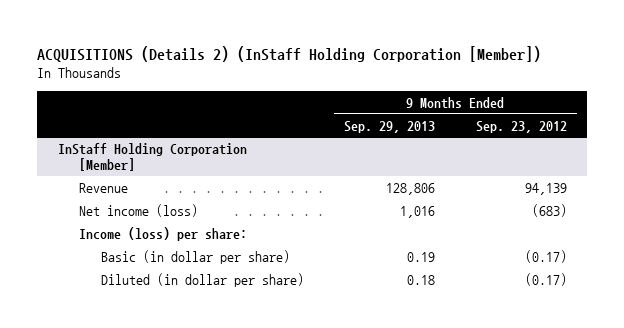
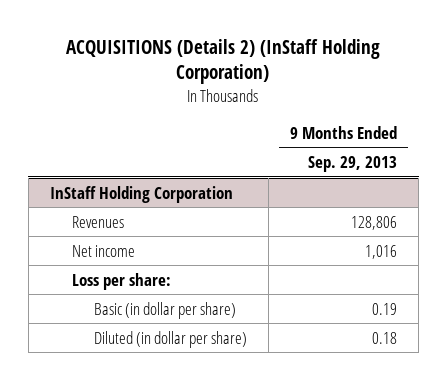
[37,45,542,62] ACQUISITIONS (Details 2) (InStaff Holding Corporation [Member]) -> [66,38,381,85] ACQUISITIONS (Details 2) (InStaff Holding Corporation)
[475,120,567,133] Sep. 23, 2012 -> none
[57,142,247,172] InStaff Holding Corporation [Member] -> [49,185,233,203] InStaff Holding Corporation
[79,182,129,193] Revenue -> [71,215,124,228] Revenues
[79,203,199,217] Net income (loss) -> [71,244,135,257] Net income
[79,226,248,241] Income (loss) per share: -> [71,272,171,290] Loss per share:

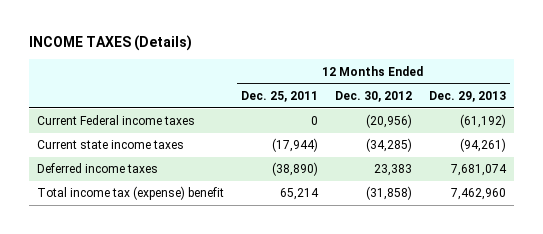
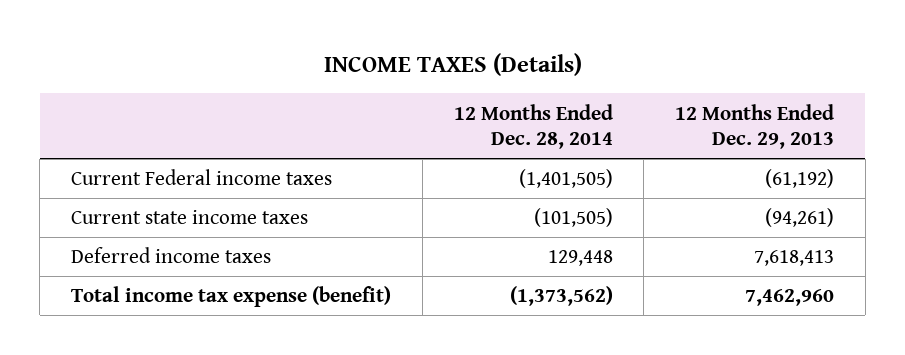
[241,90,319,102] Dec. 25, 2011 -> none
[334,90,412,102] Dec. 30, 2012 -> none
none -> [453,103,613,150] 12 Months Ended Dec. 28, 2014
[450,164,507,177] 7,681,074 -> [754,250,835,267] 7,618,413
[37,186,225,201] Total income tax (expense) benefit -> [71,286,392,308] Total income tax expense (benefit)

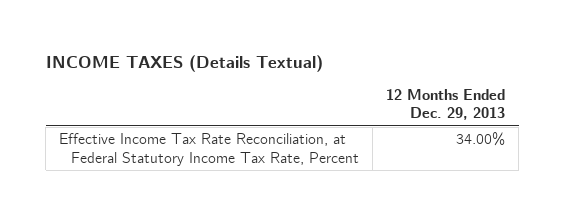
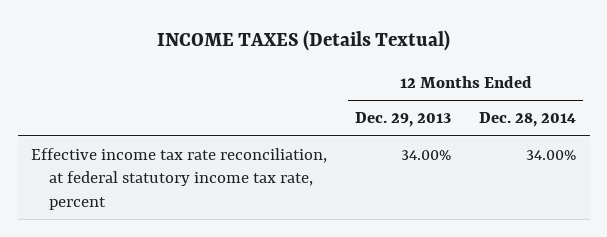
none -> [478,112,576,128] Dec. 28, 2014
[59,133,360,166] Effective Income Tax Rate Reconciliation, at Federal Statutory Income Tax Rate, Percent -> [31,148,328,210] Effective income tax rate reconciliation, at federal statutory income tax rate, percent

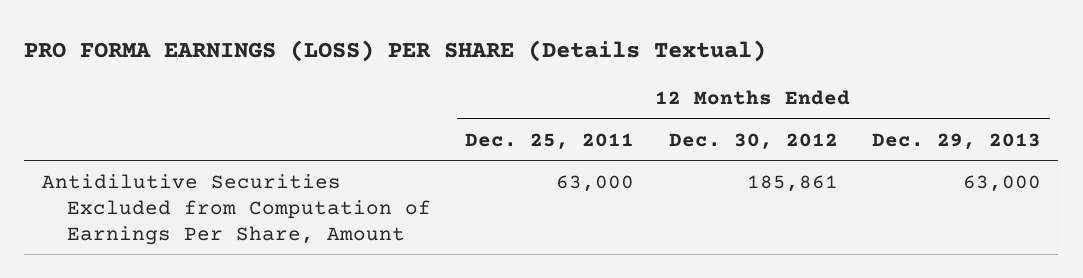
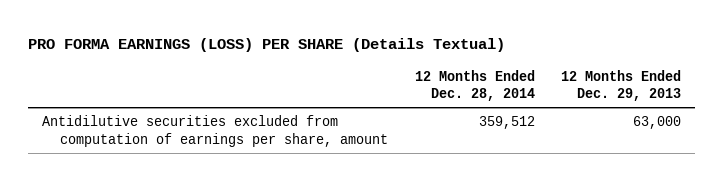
[465,132,635,150] Dec. 25, 2011 -> none
[668,132,838,150] Dec. 30, 2012 -> none
none -> [414,69,535,102] 12 Months Ended Dec. 28, 2014
[41,173,431,245] Antidilutive Securities Excluded from Computation of Earnings Per Share, Amount -> [41,114,389,147] Antidilutive securities excluded from computation of earnings per share, amount

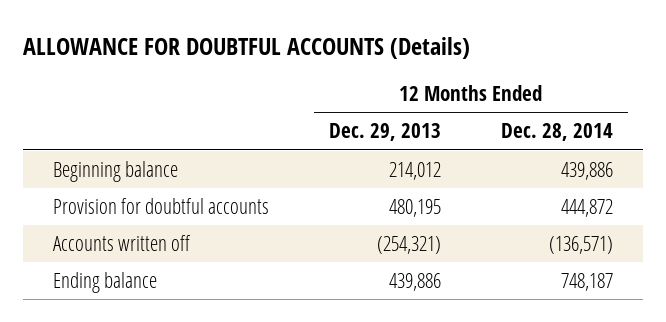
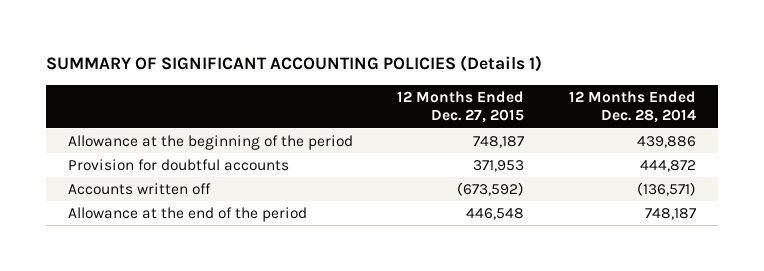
[23,37,471,60] ALLOWANCE FOR DOUBTFUL ACCOUNTS (Details) -> [45,55,542,73] SUMMARY OF SIGNIFICANT ACCOUNTING POLICIES (Details 1)
[328,123,441,142] Dec. 29, 2013 -> none
none -> [397,90,525,124] 12 Months Ended Dec. 27, 2015
[53,160,179,182] Beginning balance -> [67,135,353,151] Allowance at the beginning of the period
[53,271,158,293] Ending balance -> [67,207,307,223] Allowance at the end of the period

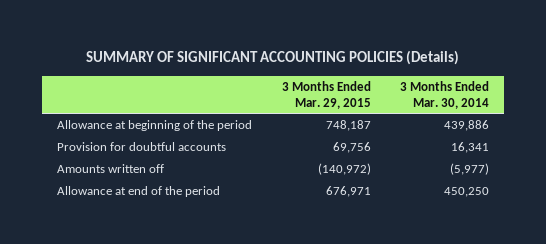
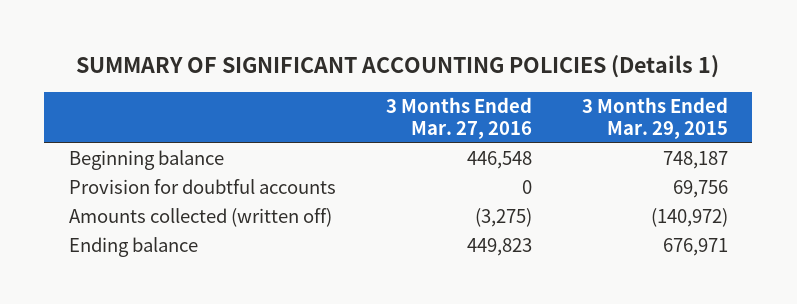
[86,50,460,66] SUMMARY OF SIGNIFICANT ACCOUNTING POLICIES (Details) -> [76,55,720,79] SUMMARY OF SIGNIFICANT ACCOUNTING POLICIES (Details 1)
[400,80,490,109] 3 Months Ended Mar. 30, 2014 -> none
none -> [385,97,532,139] 3 Months Ended Mar. 27, 2016
[56,120,252,132] Allowance at beginning of the period -> [69,150,225,171] Beginning balance
[56,164,164,174] Amounts written off -> [69,208,333,228] Amounts collected (written off)
[56,186,220,198] Allowance at end of the period -> [69,237,199,258] Ending balance

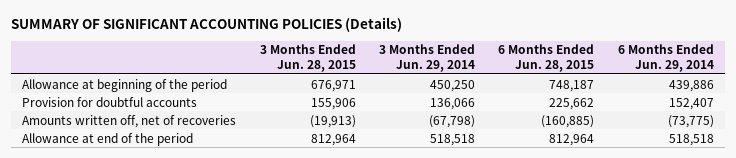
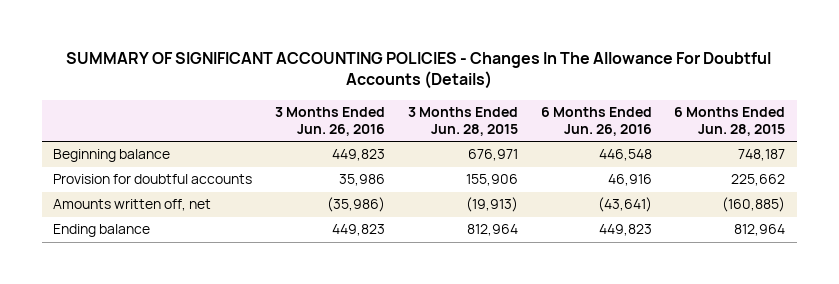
[10,16,402,32] SUMMARY OF SIGNIFICANT ACCOUNTING POLICIES (Details) -> [66,51,772,90] SUMMARY OF SIGNIFICANT ACCOUNTING POLICIES - Changes In The Allowance For Doubtful Accounts (Details)
[378,44,475,72] 3 Months Ended Jun. 29, 2014 -> none
[617,44,714,72] 6 Months Ended Jun. 29, 2014 -> none
none -> [274,107,385,136] 3 Months Ended Jun. 26, 2016
none -> [540,107,652,136] 6 Months Ended Jun. 26, 2016
[22,78,228,92] Allowance at beginning of the period -> [53,149,171,163] Beginning balance
[22,114,237,128] Amounts written off, net of recoveries -> [53,199,212,212] Amounts written off, net
[22,132,194,146] Allowance at end of the period -> [53,224,151,238] Ending balance

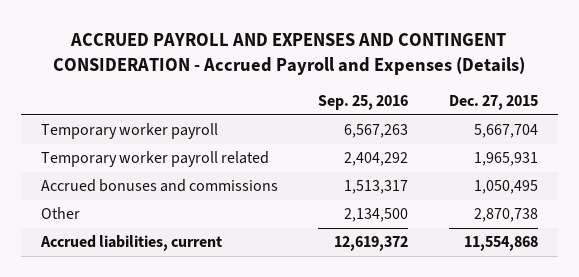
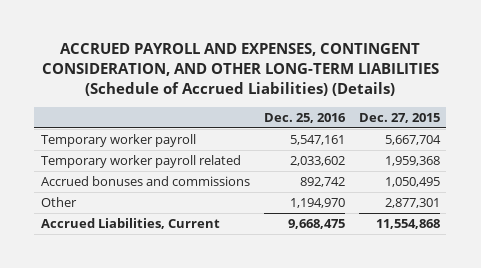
[53,32,526,75] ACCRUED PAYROLL AND EXPENSES AND CONTINGENT CONSIDERATION - Accrued Payroll and Expenses (Details) -> [42,43,440,96] ACCRUED PAYROLL AND EXPENSES, CONTINGENT CONSIDERATION, AND OTHER LONG-TERM LIABILITIES (Schedule of Accrued Liabilities) (Details)
[318,94,409,110] Sep. 25, 2016 -> none
none -> [263,112,346,123] Dec. 25, 2016
[473,152,538,167] 1,965,931 -> [384,155,440,166] 1,959,368
[473,208,538,223] 2,870,738 -> [384,197,440,208] 2,877,301
[40,235,223,252] Accrued liabilities, current -> [41,217,221,229] Accrued Liabilities, Current

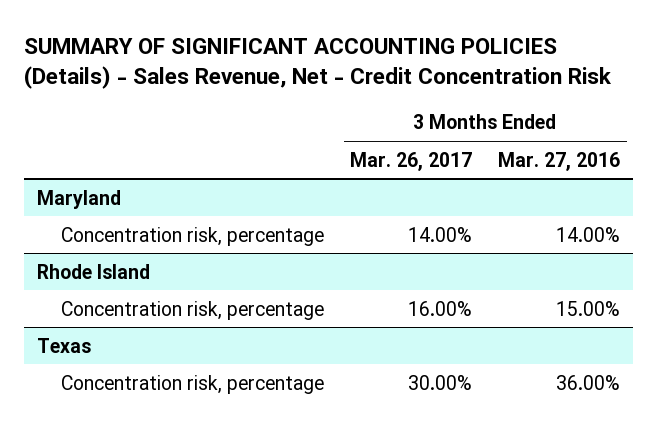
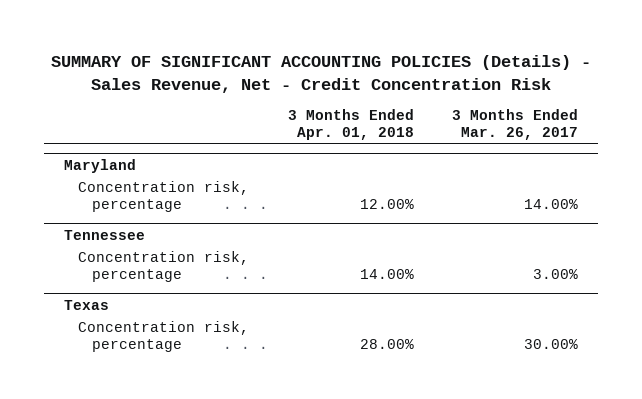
[498,151,621,171] Mar. 27, 2016 -> none
none -> [287,109,414,141] 3 Months Ended Apr. 01, 2018
[37,263,151,279] Rhode Island -> [63,229,145,240] Tennessee
[408,300,473,316] 16.00% -> [533,268,579,279] 3.00%

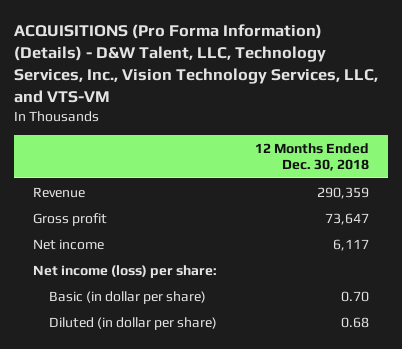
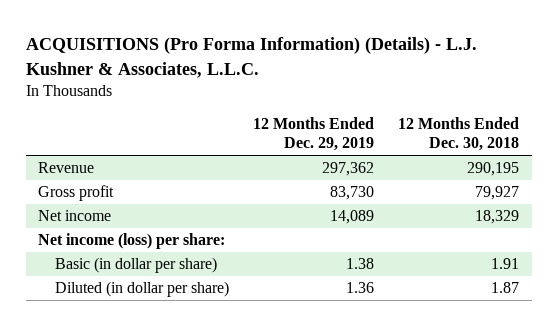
[13,23,378,103] ACQUISITIONS (Pro Forma Information) (Details) - D&W Talent, LLC, Technology Services, Inc., Vision Technology Services, LLC, and VTS-VM -> [25,37,477,79] ACQUISITIONS (Pro Forma Information) (Details) - L.J. Kushner & Associates, L.L.C.
none -> [253,117,375,152] 12 Months Ended Dec. 29, 2019
[316,186,369,199] 290,359 -> [467,162,520,177] 290,195
[324,212,369,225] 73,647 -> [475,186,520,201] 79,927
[332,238,369,251] 6,117 -> [475,210,520,225] 18,329
[340,290,369,302] 0.70 -> [491,258,520,270] 1.91
[340,316,369,328] 0.68 -> [491,282,520,294] 1.87

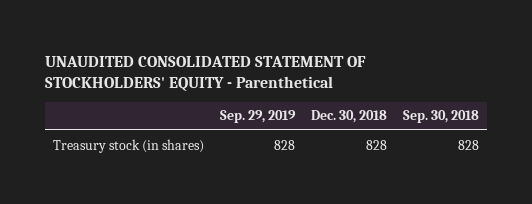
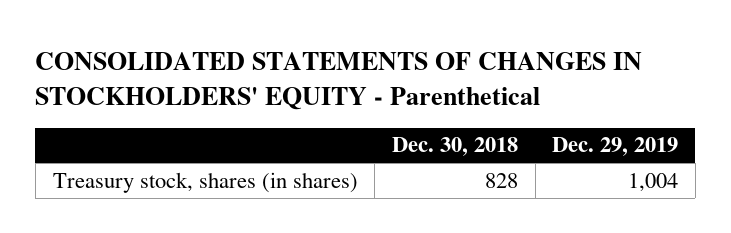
[45,55,367,92] UNAUDITED CONSOLIDATED STATEMENT OF STOCKHOLDERS' EQUITY - Parenthetical -> [35,52,643,111] CONSOLIDATED STATEMENTS OF CHANGES IN STOCKHOLDERS' EQUITY - Parenthetical
[220,110,297,124] Sep. 29, 2019 -> none
[403,110,480,124] Sep. 30, 2018 -> none
none -> [552,137,679,157] Dec. 29, 2019
[53,138,205,153] Treasury stock (in shares) -> [52,171,358,193] Treasury stock, shares (in shares)

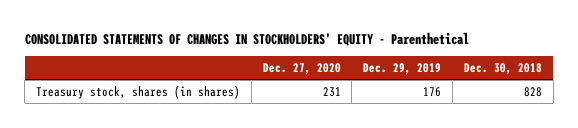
none -> [262,63,341,76] Dec. 27, 2020
[628,172,679,192] 1,004 -> [423,86,442,97] 176

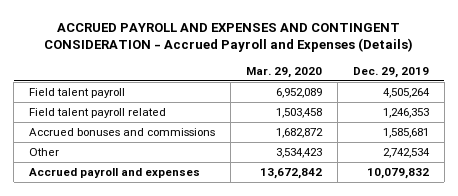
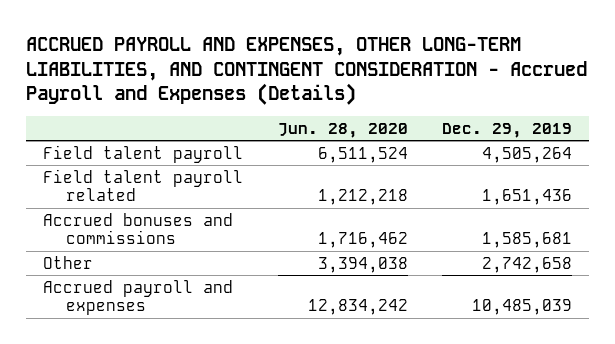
[43,22,413,53] ACCRUED PAYROLL AND EXPENSES AND CONTINGENT CONSIDERATION - Accrued Payroll and Expenses (Details) -> [26,36,588,106] ACCRUED PAYROLL AND EXPENSES, OTHER LONG-TERM LIABILITIES, AND CONTINGENT CONSIDERATION - Accrued Payroll and Expenses (Details)
[245,66,322,78] Mar. 29, 2020 -> none
none -> [277,122,408,138] Jun. 28, 2020
[382,107,429,118] 1,246,353 -> [482,189,573,206] 1,651,436
[382,147,430,158] 2,742,534 -> [482,256,573,273] 2,742,658
[366,167,429,179] 10,079,832 -> [472,299,573,316] 10,485,039

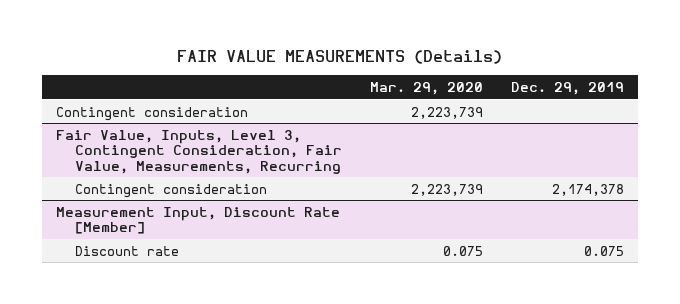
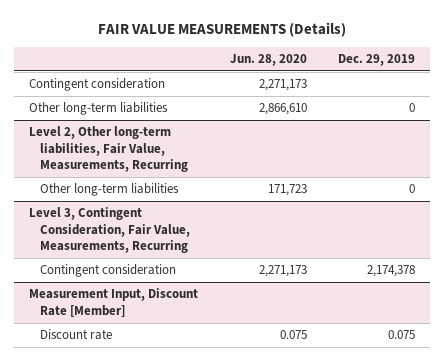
[369,82,483,96] Mar. 29, 2020 -> none
none -> [229,53,307,66] Jun. 28, 2020
none -> [29,102,169,116] Other long-term liabilities
none -> [29,126,188,173] Level 2, Other long-term liabilities, Fair Value, Measurements, Recurring
none -> [39,183,179,197] Other long-term liabilities
[56,129,342,174] Fair Value, Inputs, Level 3, Contingent Consideration, Fair Value, Measurements, Recurring -> [29,207,190,254] Level 3, Contingent Consideration, Fair Value, Measurements, Recurring

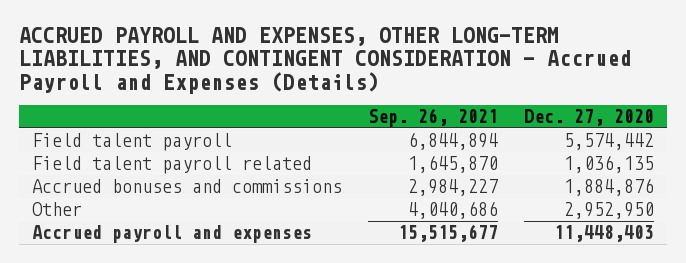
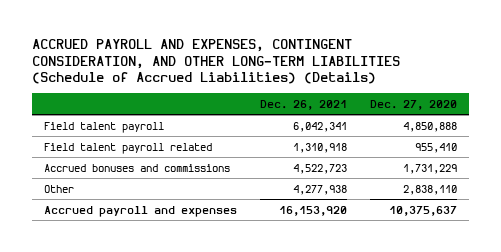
[19,26,632,94] ACCRUED PAYROLL AND EXPENSES, OTHER LONG-TERM LIABILITIES, AND CONTINGENT CONSIDERATION - Accrued Payroll and Expenses (Details) -> [32,38,401,85] ACCRUED PAYROLL AND EXPENSES, CONTINGENT CONSIDERATION, AND OTHER LONG-TERM LIABILITIES (Schedule of Accrued Liabilities) (Details)
[368,108,499,128] Sep. 26, 2021 -> none
none -> [259,99,347,110] Dec. 26, 2021
[563,133,654,151] 5,574,442 -> [403,121,458,132] 4,850,888
[563,155,654,174] 1,036,135 -> [415,142,458,153] 955,410
[563,178,654,197] 1,884,876 -> [403,163,458,174] 1,731,229
[563,202,654,220] 2,952,950 -> [403,184,458,195] 2,838,110
[553,225,654,243] 11,448,403 -> [389,205,458,216] 10,375,637

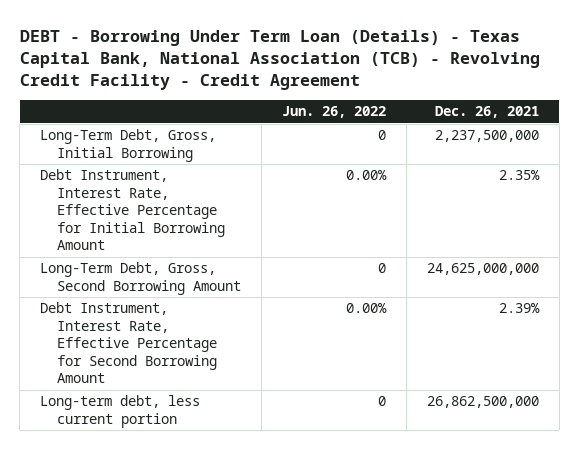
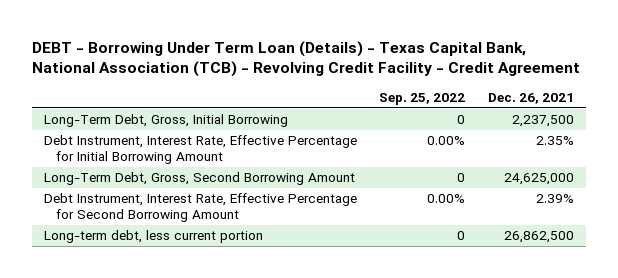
[281,106,386,119] Jun. 26, 2022 -> none
none -> [379,93,466,106] Sep. 25, 2022
[434,130,539,143] 2,237,500,000 -> [512,115,575,128] 2,237,500
[426,263,539,276] 24,625,000,000 -> [504,173,575,186] 24,625,000
[426,396,539,409] 26,862,500,000 -> [504,231,575,244] 26,862,500

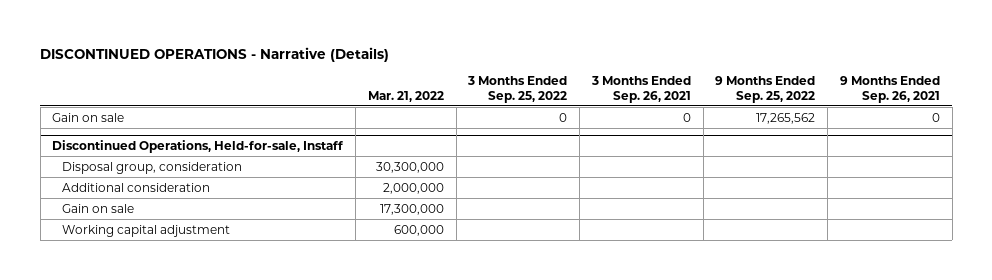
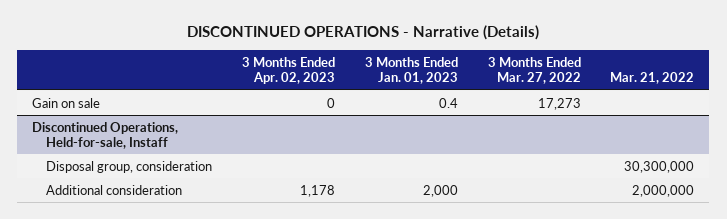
[467,76,568,103] 3 Months Ended Sep. 25, 2022 -> none
[590,76,691,103] 3 Months Ended Sep. 26, 2021 -> none
[715,76,816,103] 9 Months Ended Sep. 25, 2022 -> none
[839,76,940,103] 9 Months Ended Sep. 26, 2021 -> none
none -> [242,56,336,84] 3 Months Ended Apr. 02, 2023
none -> [364,56,458,84] 3 Months Ended Jan. 01, 2023
none -> [487,56,581,84] 3 Months Ended Mar. 27, 2022
[61,203,134,213] Gain on sale -> none
[61,224,230,237] Working capital adjustment -> none

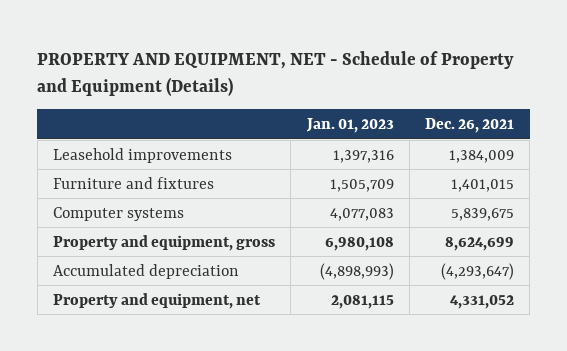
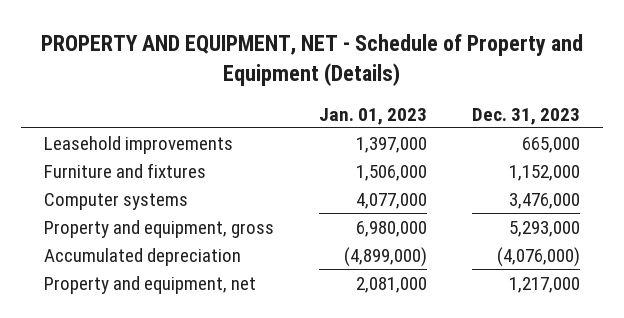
[425,117,515,133] Dec. 26, 2021 -> none
none -> [472,107,581,125] Dec. 31, 2023
[332,149,394,163] 1,397,316 -> [356,136,428,153] 1,397,000
[329,178,394,192] 1,505,709 -> [356,164,428,181] 1,506,000
[329,207,394,221] 4,077,083 -> [356,192,428,209] 4,077,000
[324,236,394,251] 6,980,108 -> [356,220,428,237] 6,980,000
[319,262,394,280] (4,898,993) -> [344,246,428,267] (4,899,000)
[330,294,394,309] 2,081,115 -> [356,276,428,293] 2,081,000

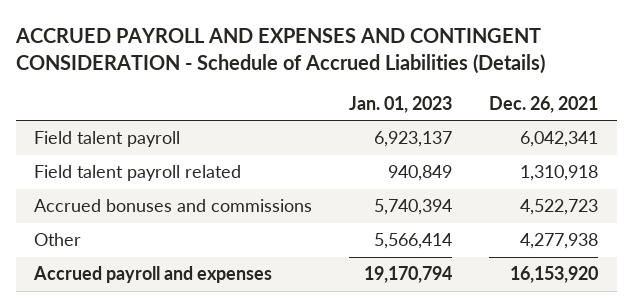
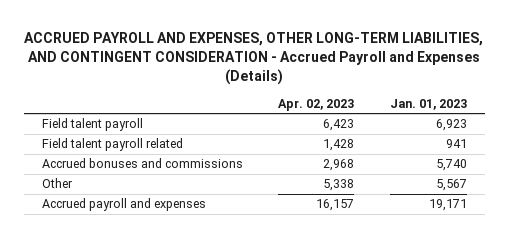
[14,27,545,74] ACCRUED PAYROLL AND EXPENSES AND CONTINGENT CONSIDERATION - Schedule of Accrued Liabilities (Details) -> [24,31,484,86] ACCRUED PAYROLL AND EXPENSES, OTHER LONG-TERM LIABILITIES, AND CONTINGENT CONSIDERATION - Accrued Payroll and Expenses (Details)
[489,95,599,113] Dec. 26, 2021 -> none
none -> [278,98,355,111] Apr. 02, 2023
[374,131,453,148] 6,923,137 -> [436,119,468,132] 6,923
[388,165,453,182] 940,849 -> [446,139,468,149] 941
[374,199,453,216] 5,740,394 -> [436,159,468,172] 5,740
[374,233,453,250] 5,566,414 -> [436,179,468,192] 5,567
[364,266,453,284] 19,170,794 -> [429,199,468,212] 19,171

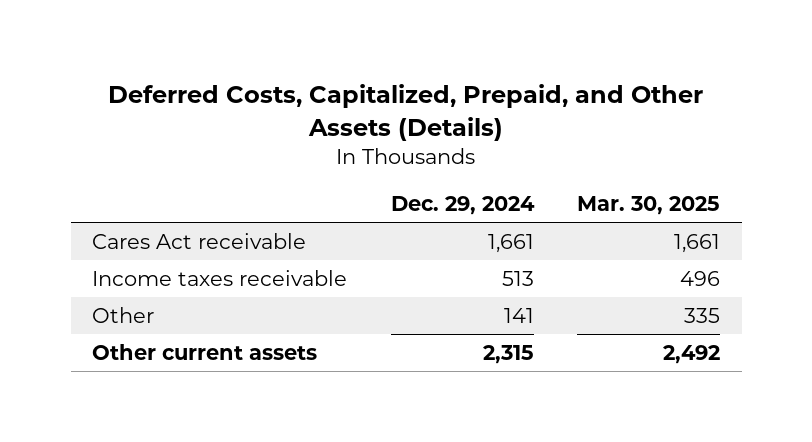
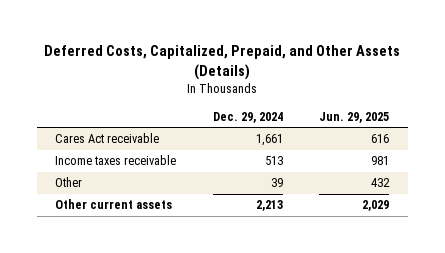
[576,195,720,215] Mar. 30, 2025 -> none
none -> [319,111,390,123] Jun. 29, 2025
[503,307,534,323] 141 -> [270,178,283,188] 39
[482,344,534,364] 2,315 -> [255,200,283,212] 2,213

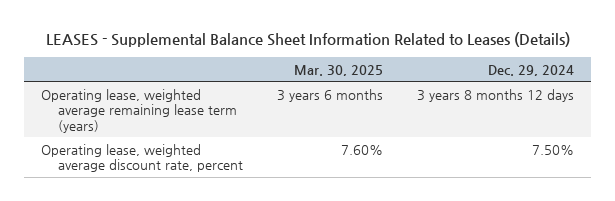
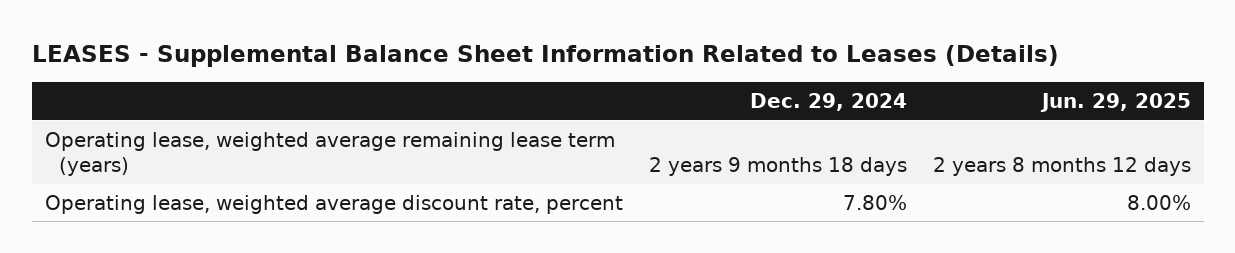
[294,64,384,76] Mar. 30, 2025 -> none
none -> [1039,93,1191,113] Jun. 29, 2025
[417,88,575,102] 3 years 8 months 12 days -> [648,157,907,177] 2 years 9 months 18 days
[532,144,575,155] 7.50% -> [842,194,907,210] 7.80%

